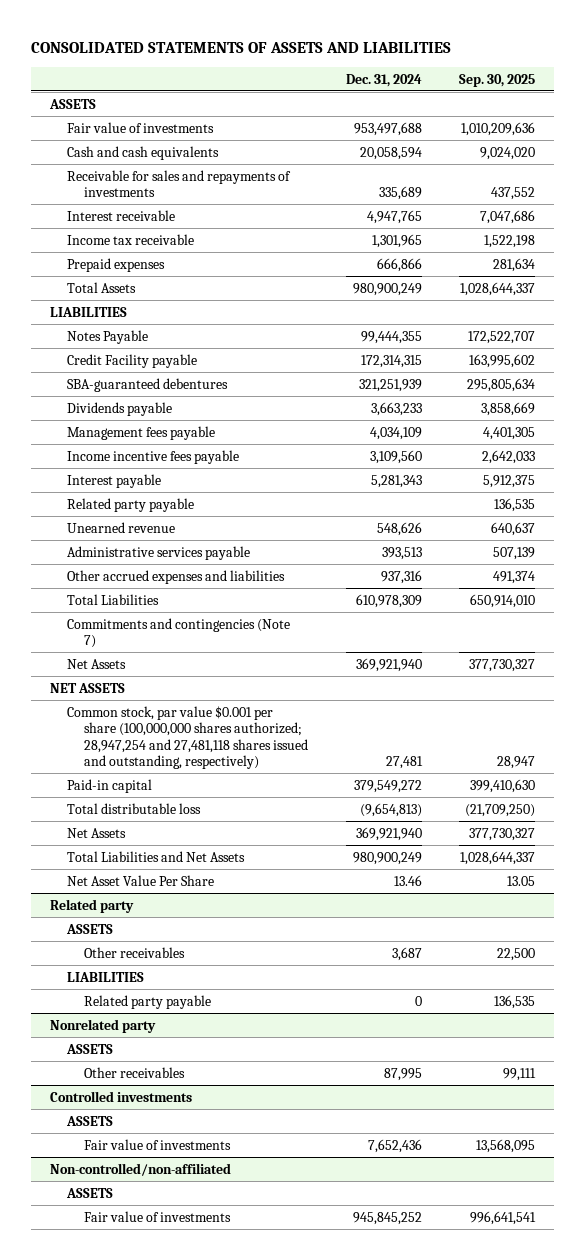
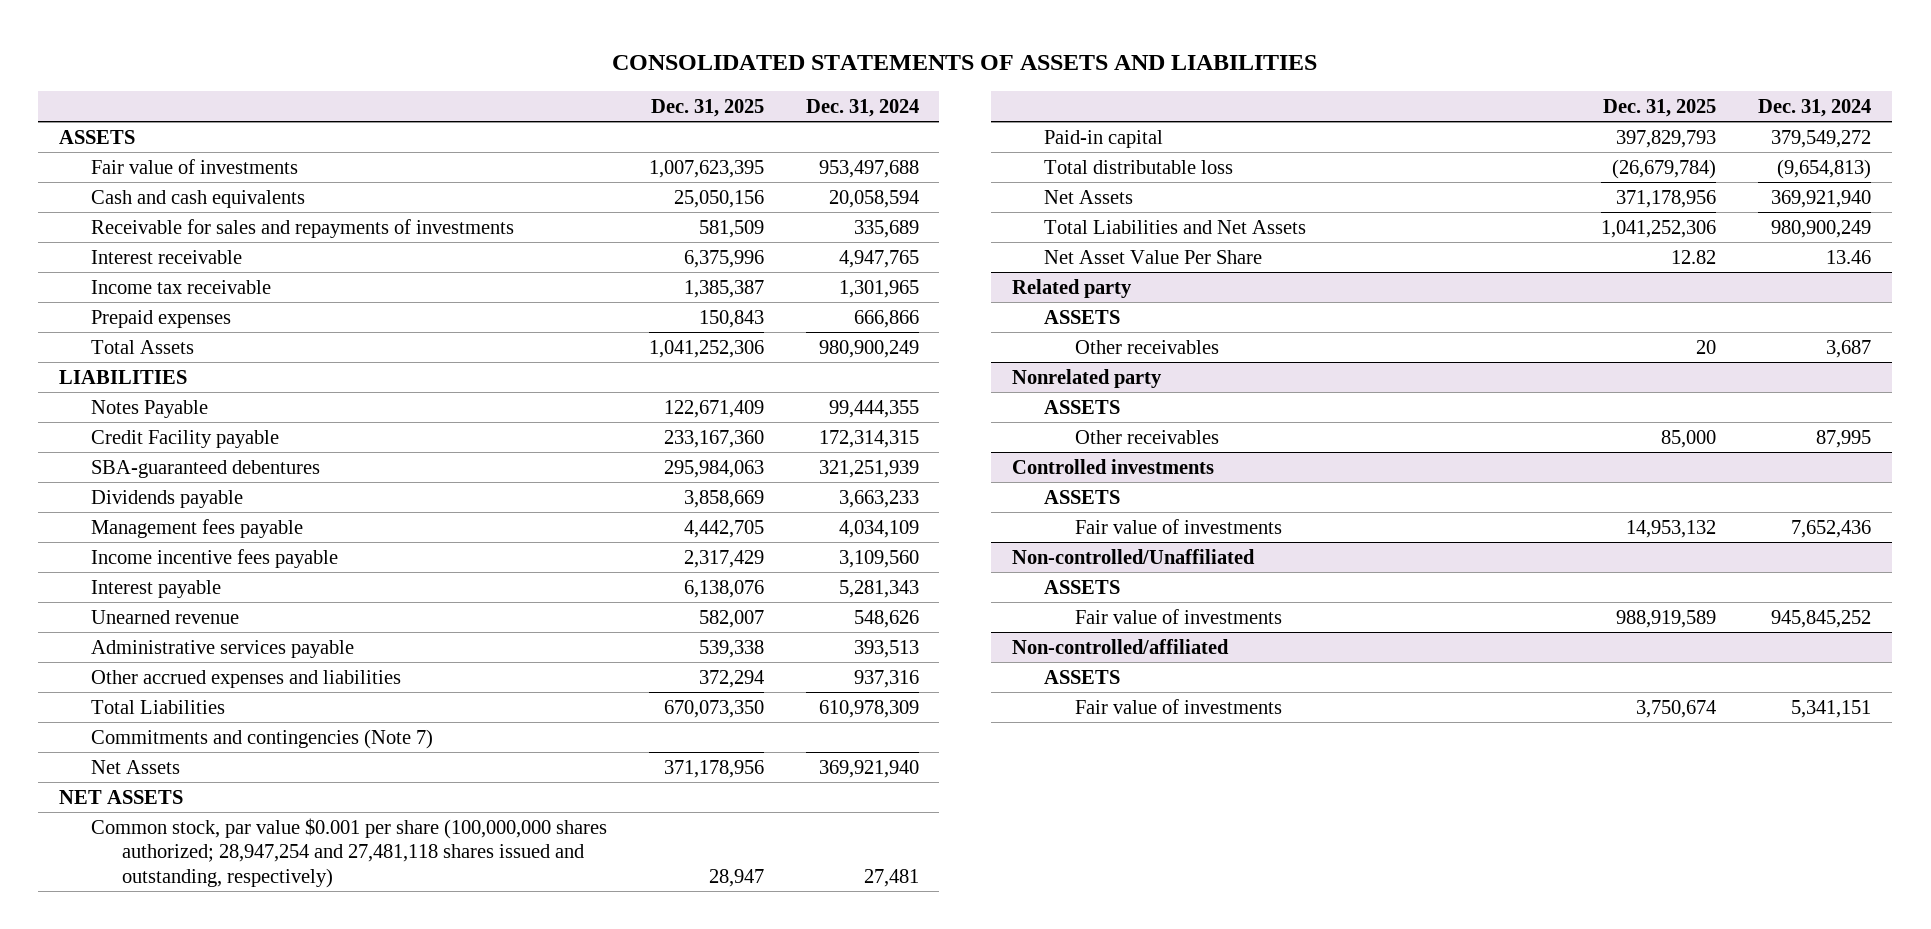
[459,73,536,87] Sep. 30, 2025 -> none
none -> [650,98,764,117] Dec. 31, 2025
[66,497,194,512] Related party payable -> none
[66,971,144,982] LIABILITIES -> none
[83,994,211,1009] Related party payable -> none
[50,1162,232,1176] Non-controlled/non-affiliated -> [1012,548,1256,564] Non-controlled/Unaffiliated
none -> [1012,638,1230,654] Non-controlled/affiliated
none -> [1043,669,1120,684] ASSETS
none -> [1074,698,1282,714] Fair value of investments

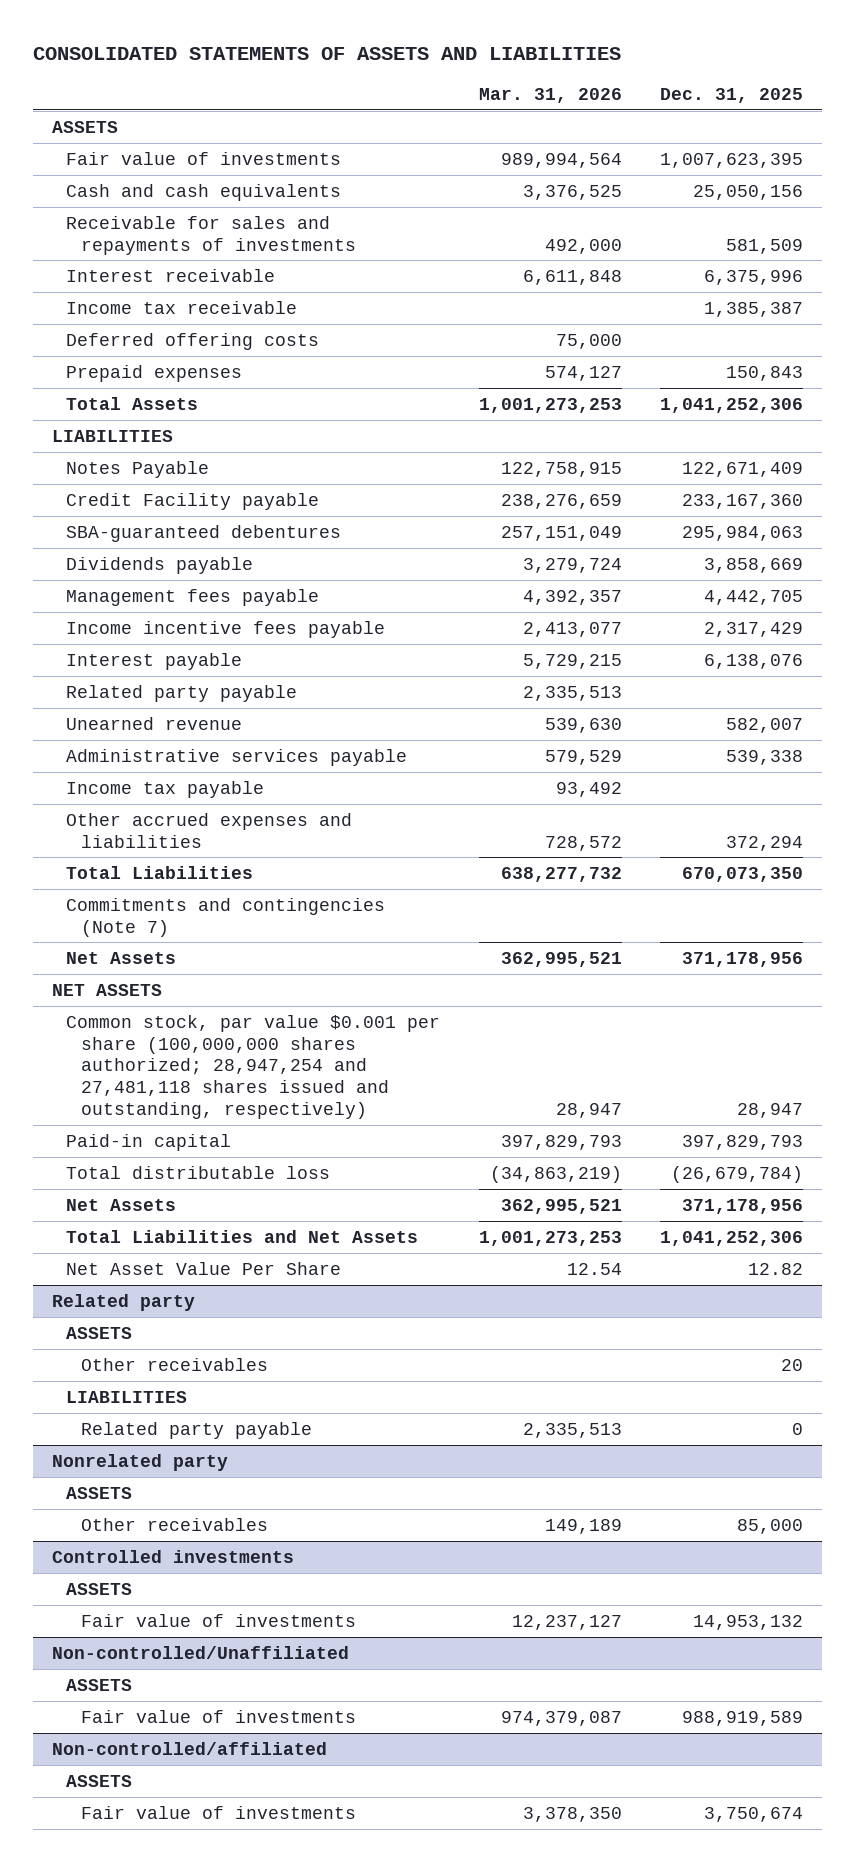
[805,98,919,117] Dec. 31, 2024 -> none
none -> [478,87,622,103] Mar. 31, 2026
none -> [66,332,320,350] Deferred offering costs
none -> [66,684,298,702] Related party payable
none -> [66,780,265,798] Income tax payable
none -> [66,1390,188,1403] LIABILITIES
none -> [80,1421,312,1439] Related party payable

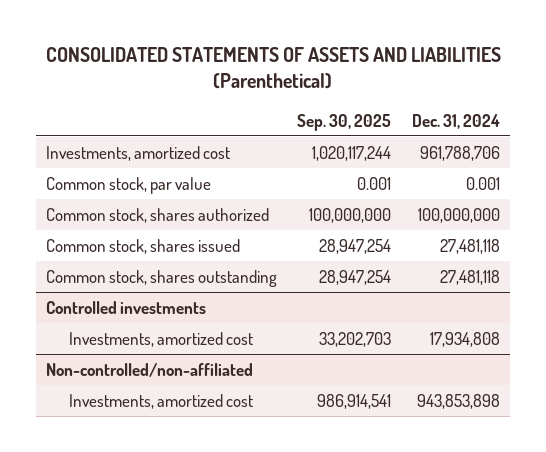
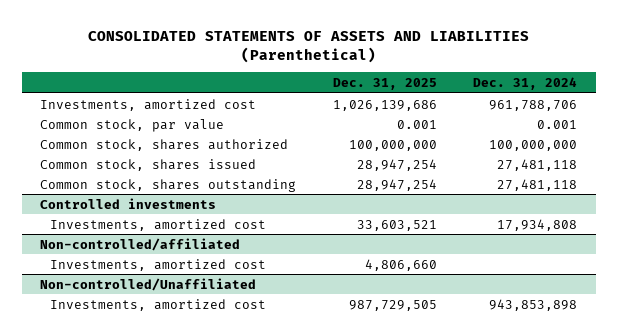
[297,113,392,131] Sep. 30, 2025 -> none
none -> [332,77,437,90] Dec. 31, 2025
none -> [40,237,241,251] Non-controlled/affiliated
none -> [50,258,267,271] Investments, amortized cost
[45,362,253,377] Non-controlled/non-affiliated -> [40,277,257,291] Non-controlled/Unaffiliated

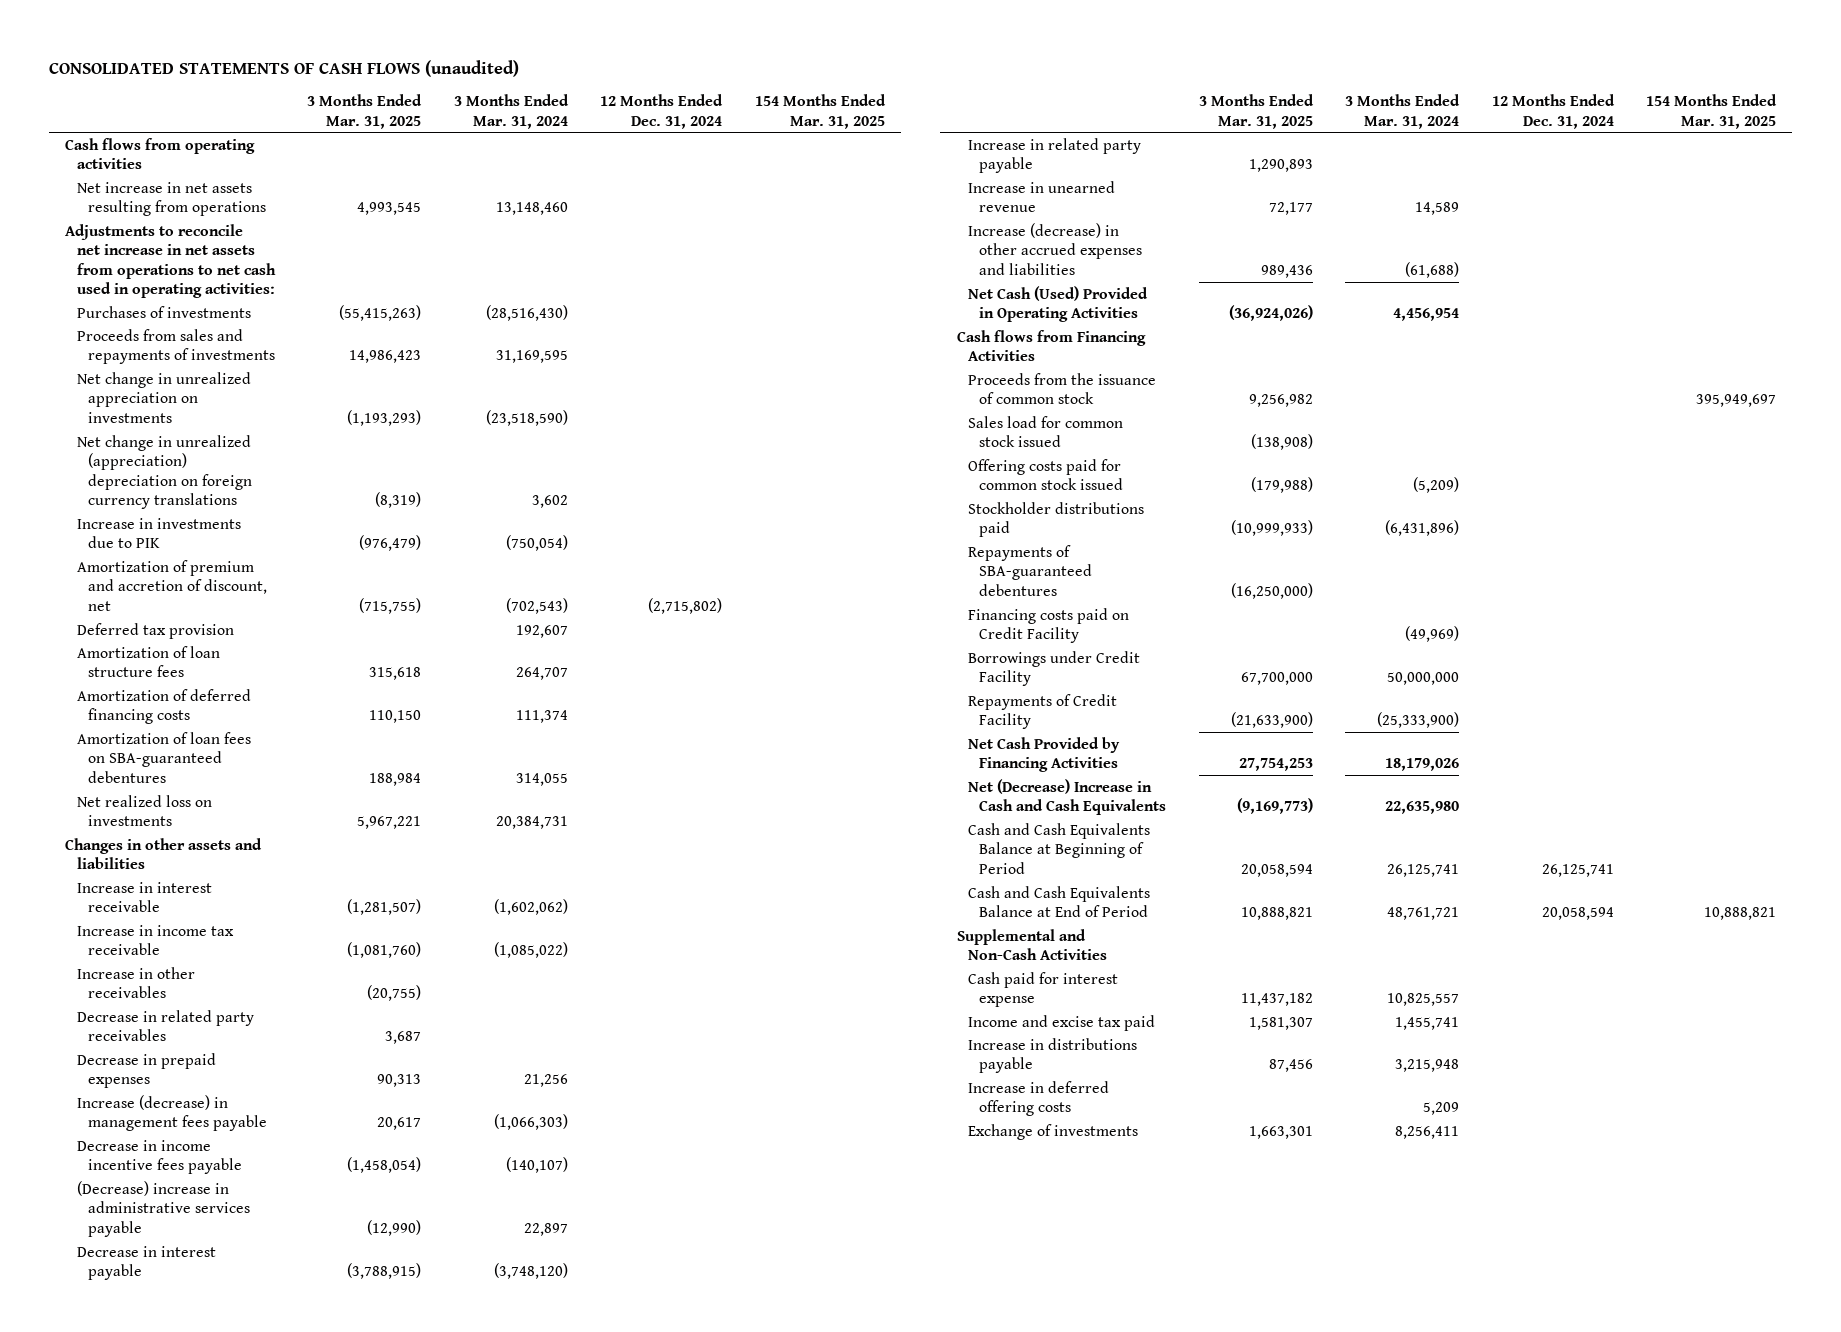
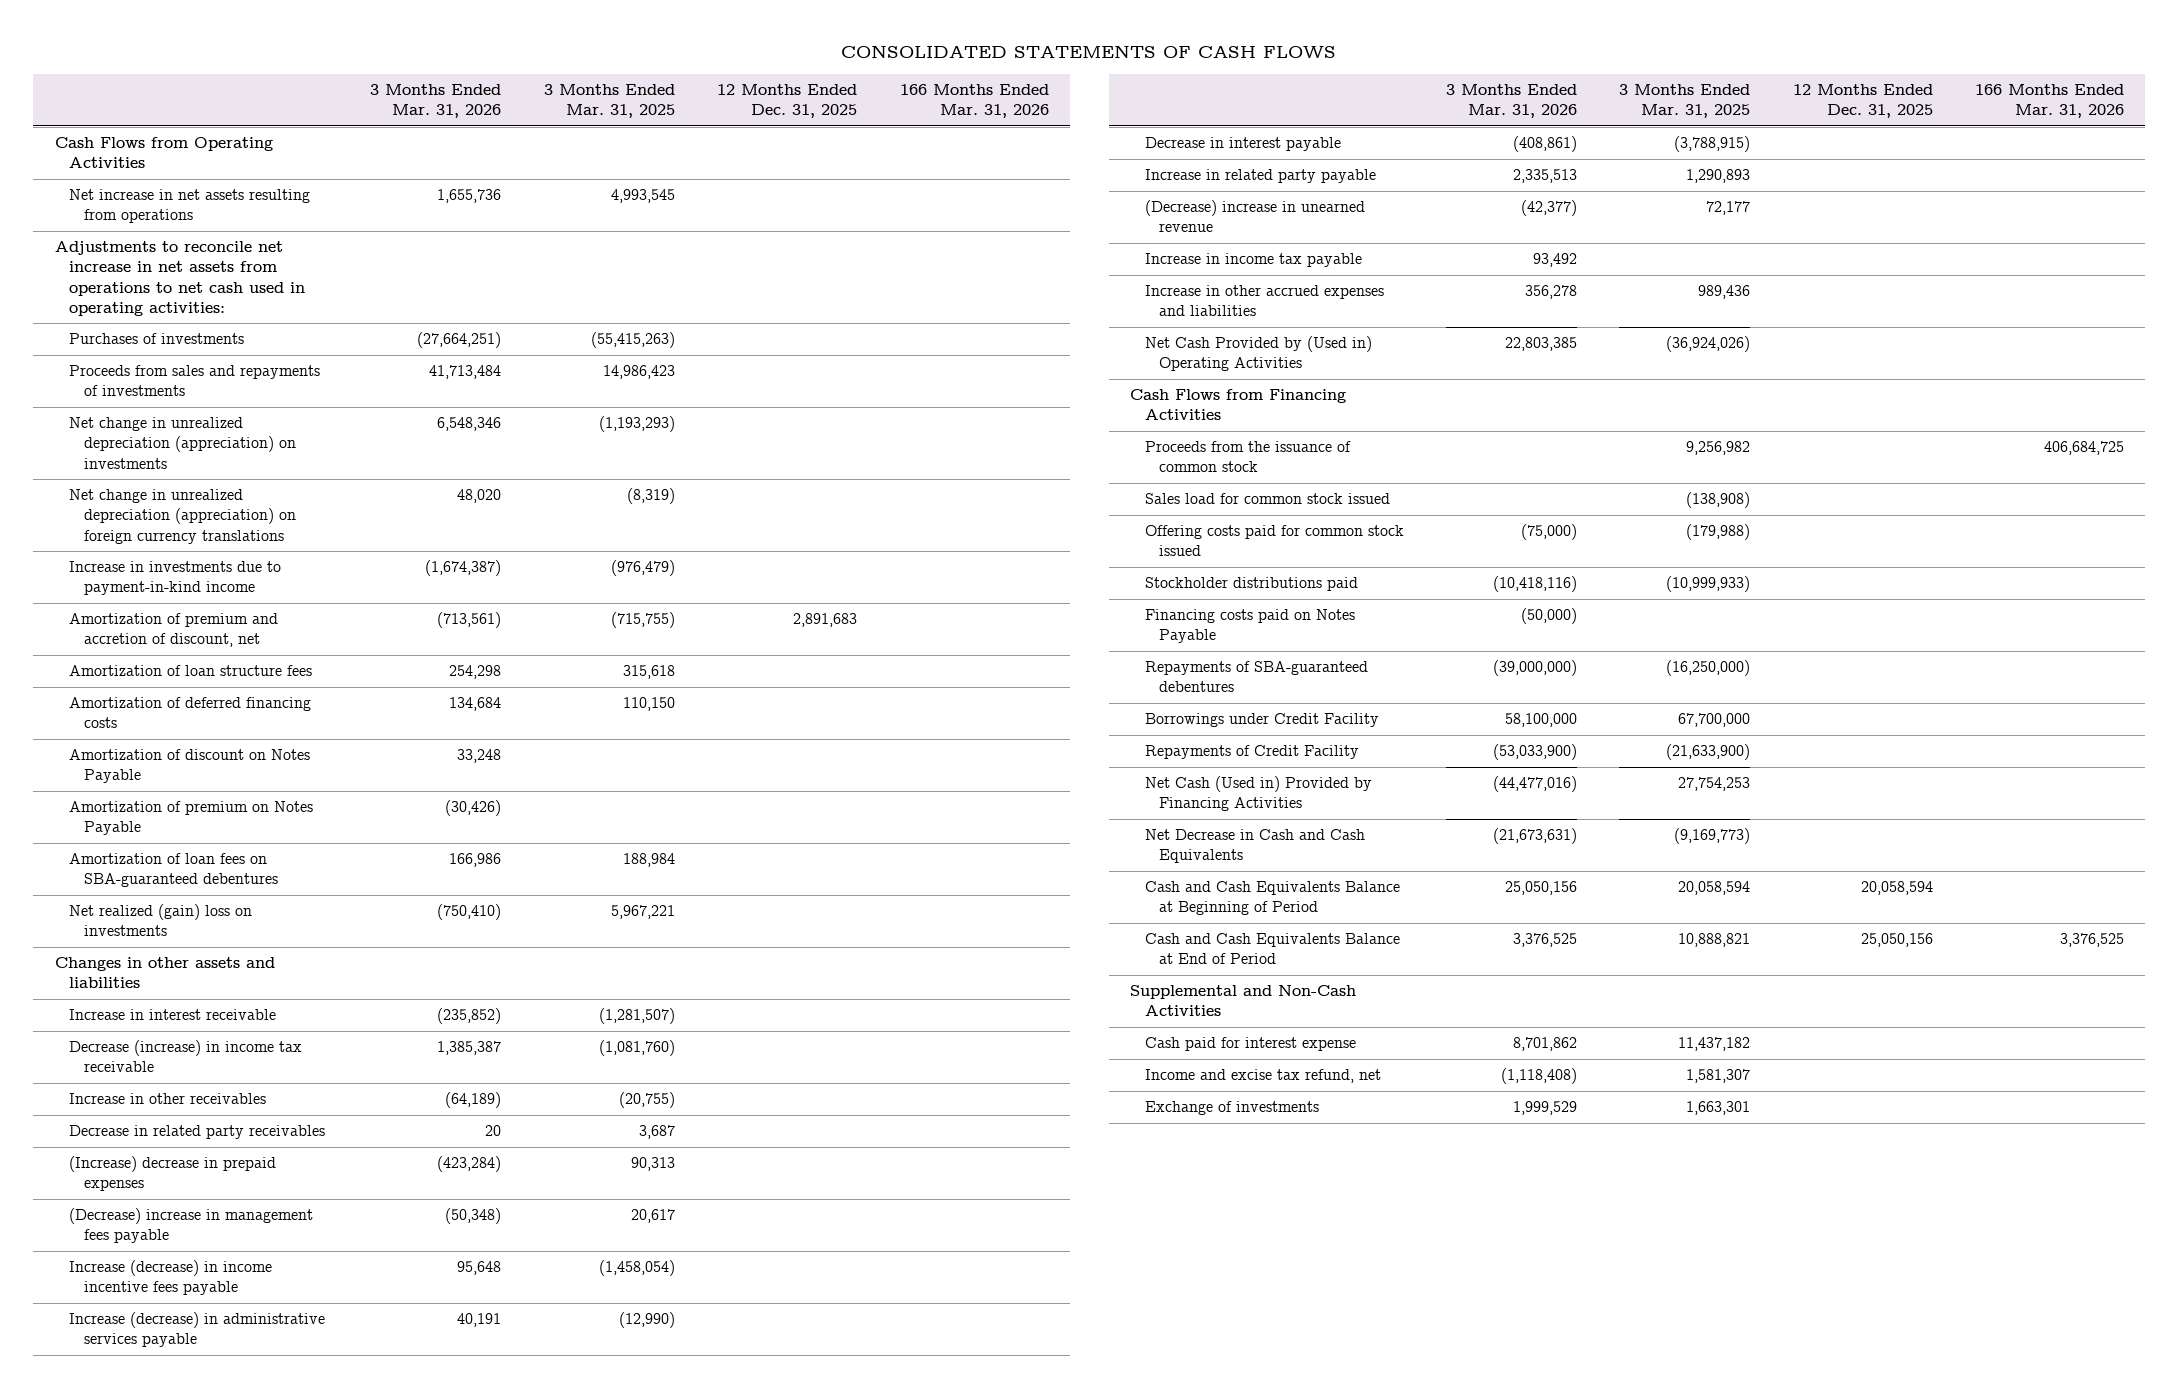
[49,59,520,77] CONSOLIDATED STATEMENTS OF CASH FLOWS (unaudited) -> [841,44,1337,58] CONSOLIDATED STATEMENTS OF CASH FLOWS
[453,93,569,129] 3 Months Ended Mar. 31, 2024 -> none
[600,93,724,129] 12 Months Ended Dec. 31, 2024 -> none
[754,93,886,129] 154 Months Ended Mar. 31, 2025 -> none
none -> [370,84,502,119] 3 Months Ended Mar. 31, 2026
none -> [717,84,858,119] 12 Months Ended Dec. 31, 2025
none -> [899,84,1049,119] 166 Months Ended Mar. 31, 2026
[65,137,256,170] Cash flows from operating activities -> [54,137,273,169] Cash Flows from Operating Activities
[76,371,251,423] Net change in unrealized appreciation on investments -> [69,417,296,469] Net change in unrealized depreciation (appreciation) on investments
[76,434,253,510] Net change in unrealized (appreciation) depreciation on foreign currency translations -> [69,489,296,544] Net change in unrealized depreciation (appreciation) on foreign currency translations
[76,517,241,549] Increase in investments due to PIK -> [69,561,282,596] Increase in investments due to payment-in-kind income
[76,622,234,639] Deferred tax provision -> none
none -> [69,749,311,784] Amortization of discount on Notes Payable
none -> [69,801,314,836] Amortization of premium on Notes Payable
[76,794,212,827] Net realized loss on investments -> [69,904,253,937] Net realized (gain) loss on investments
[76,924,234,956] Increase in income tax receivable -> [69,1040,303,1073] Decrease (increase) in income tax receivable
[76,1052,216,1089] Decrease in prepaid expenses -> [69,1156,277,1192] (Increase) decrease in prepaid expenses
[76,1094,268,1132] Increase (decrease) in management fees payable -> [69,1208,314,1244] (Decrease) increase in management fees payable
[76,1139,243,1175] Decrease in income incentive fees payable -> [69,1260,273,1296] Increase (decrease) in income incentive fees payable
[76,1180,251,1237] (Decrease) increase in administrative services payable -> [69,1312,326,1348] Increase (decrease) in administrative services payable
[967,180,1115,213] Increase in unearned revenue -> [1144,200,1365,233] (Decrease) increase in unearned revenue
none -> [1144,253,1362,268] Increase in income tax payable
[967,222,1143,275] Increase (decrease) in other accrued expenses and liabilities -> [1144,285,1384,317] Increase in other accrued expenses and liabilities
[967,285,1148,323] Net Cash (Used) Provided in Operating Activities -> [1144,336,1372,372] Net Cash Provided by (Used in) Operating Activities
[956,329,1146,362] Cash flows from Financing Activities -> [1130,389,1347,421] Cash Flows from Financing Activities
none -> [1144,609,1355,644] Financing costs paid on Notes Payable
[967,607,1129,644] Financing costs paid on Credit Facility -> none
[967,736,1120,773] Net Cash Provided by Financing Activities -> [1144,776,1372,812] Net Cash (Used in) Provided by Financing Activities
[967,778,1167,816] Net (Decrease) Increase in Cash and Cash Equivalents -> [1144,829,1365,864] Net Decrease in Cash and Cash Equivalents
[967,1037,1137,1074] Increase in distributions payable -> none
[967,1080,1109,1117] Increase in deferred offering costs -> none
[967,1014,1155,1031] Income and excise tax paid -> [1144,1069,1381,1084] Income and excise tax refund, net

